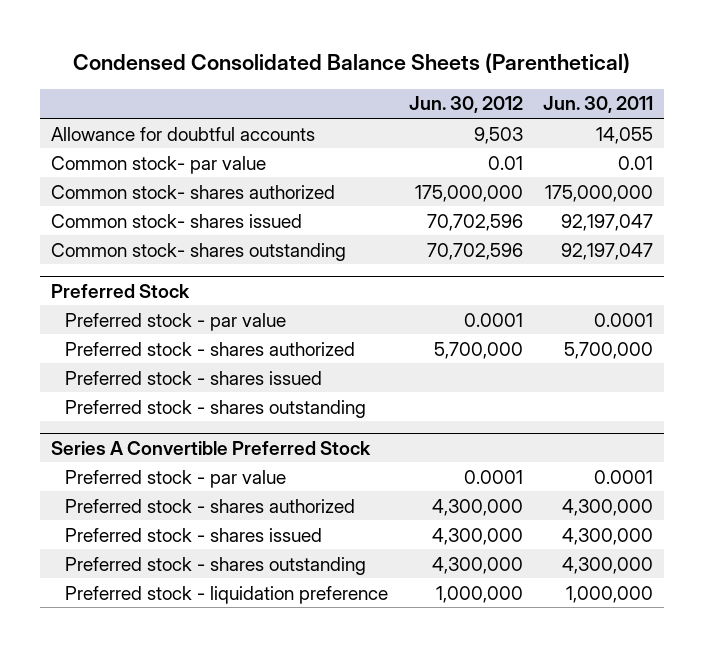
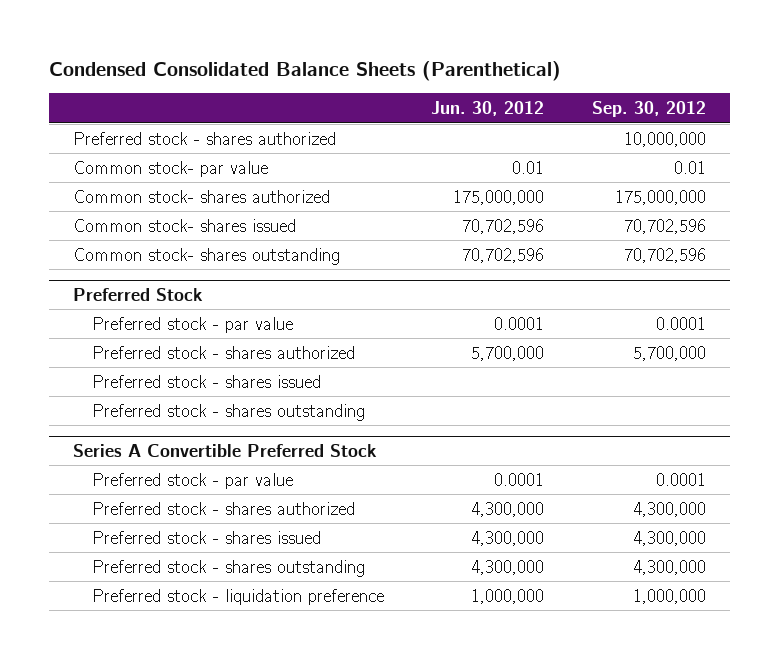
[543,96,654,114] Jun. 30, 2011 -> none
none -> [591,101,706,118] Sep. 30, 2012
[50,126,315,141] Allowance for doubtful accounts -> none
none -> [72,131,336,145] Preferred stock - shares authorized

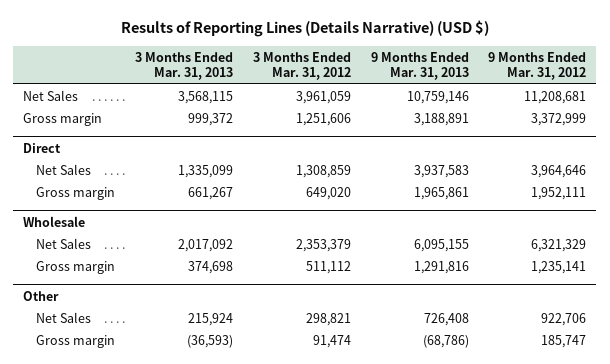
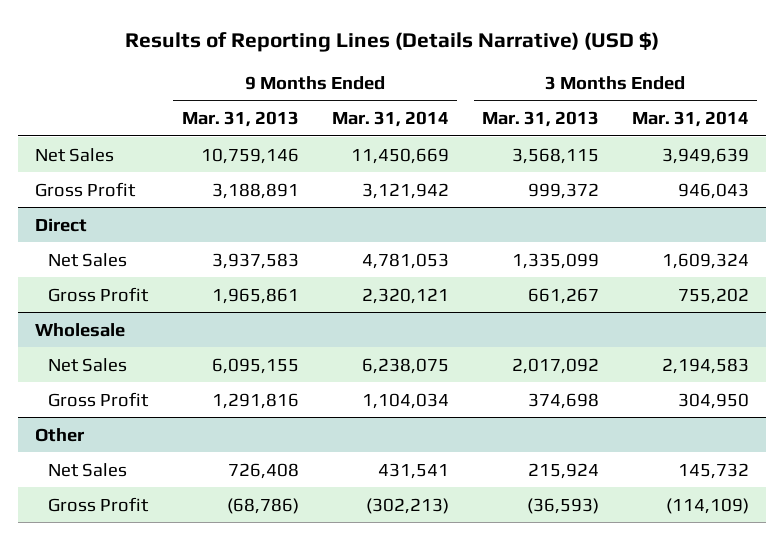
[252,51,351,81] 3 Months Ended Mar. 31, 2012 -> none
[488,51,587,81] 9 Months Ended Mar. 31, 2012 -> none
none -> [331,111,449,128] Mar. 31, 2014
none -> [631,111,749,128] Mar. 31, 2014
[23,112,103,126] Gross margin -> [34,181,136,197] Gross Profit
[35,186,115,200] Gross margin -> [48,286,150,302] Gross Profit
[35,260,115,274] Gross margin -> [48,391,150,407] Gross Profit
[35,334,115,348] Gross margin -> [48,496,150,512] Gross Profit

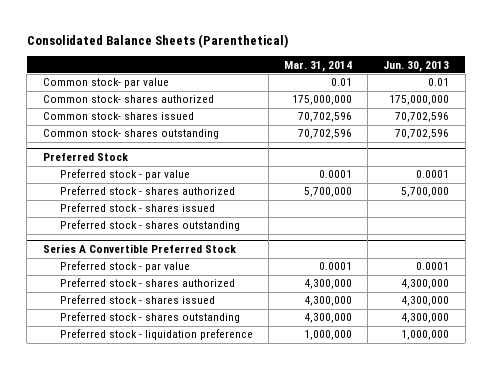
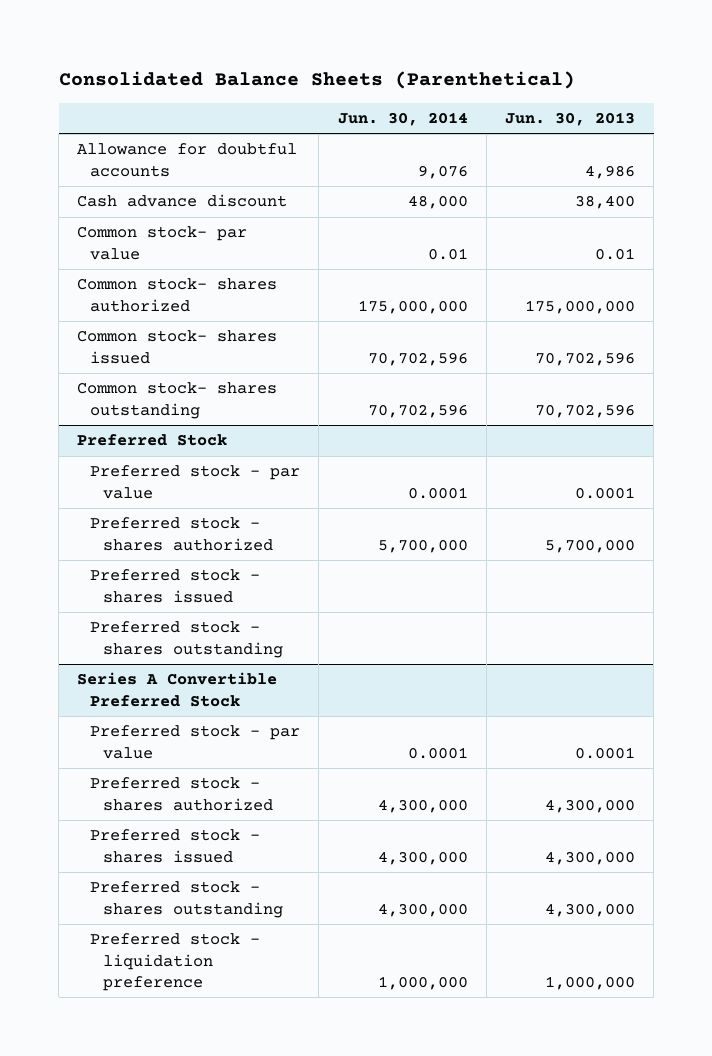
[284,60,353,72] Mar. 31, 2014 -> none
none -> [337,112,468,127] Jun. 30, 2014
none -> [77,143,298,177] Allowance for doubtful accounts
none -> [77,194,288,208] Cash advance discount

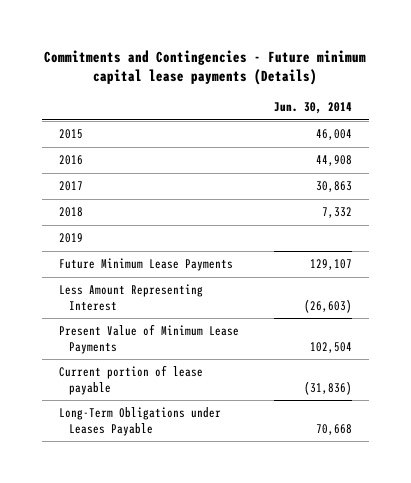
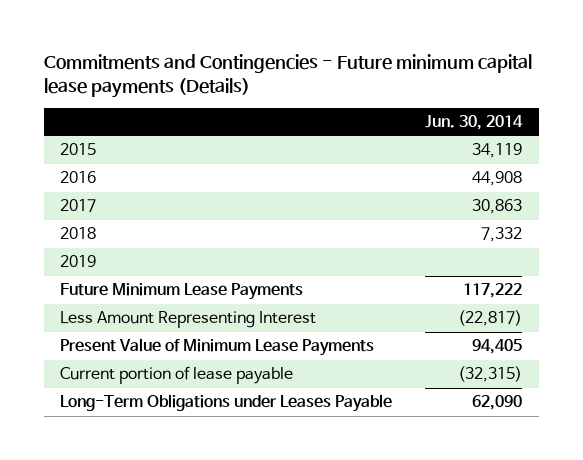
[315,129,352,141] 46,004 -> [472,143,523,159] 34,119
[309,259,352,271] 129,107 -> [463,283,523,299] 117,222
[303,298,352,313] (26,603) -> [458,310,523,327] (22,817)
[309,341,352,353] 102,504 -> [472,339,523,355] 94,405
[303,380,352,395] (31,836) -> [458,366,523,383] (32,315)
[315,423,352,435] 70,668 -> [472,395,523,411] 62,090

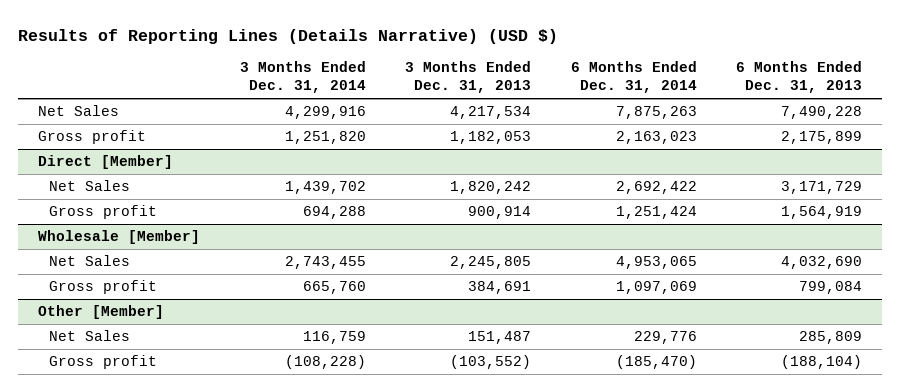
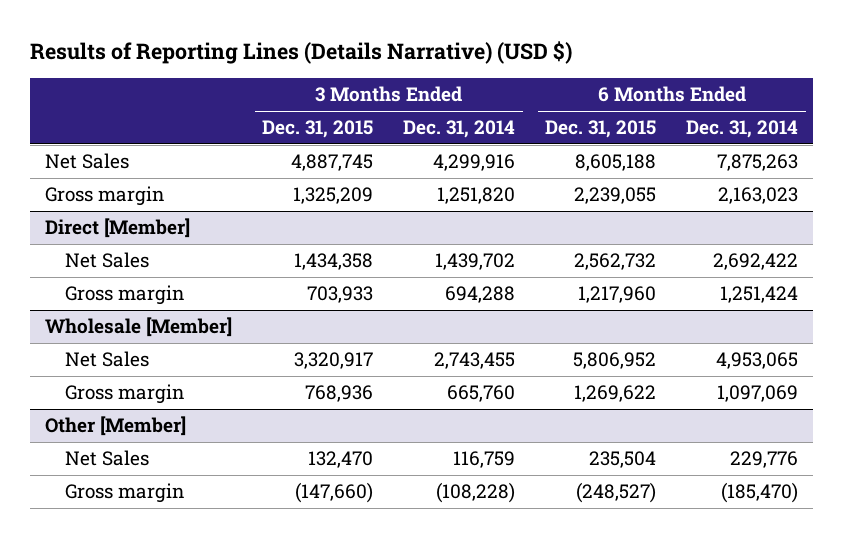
[405,61,532,94] 3 Months Ended Dec. 31, 2013 -> none
[736,61,863,94] 6 Months Ended Dec. 31, 2013 -> none
none -> [262,120,374,139] Dec. 31, 2015
none -> [545,120,657,139] Dec. 31, 2015
[38,130,147,145] Gross profit -> [45,186,166,207] Gross margin
[49,205,158,220] Gross profit -> [64,285,185,306] Gross margin
[49,280,158,295] Gross profit -> [64,384,185,405] Gross margin
[49,355,158,370] Gross profit -> [64,483,185,504] Gross margin

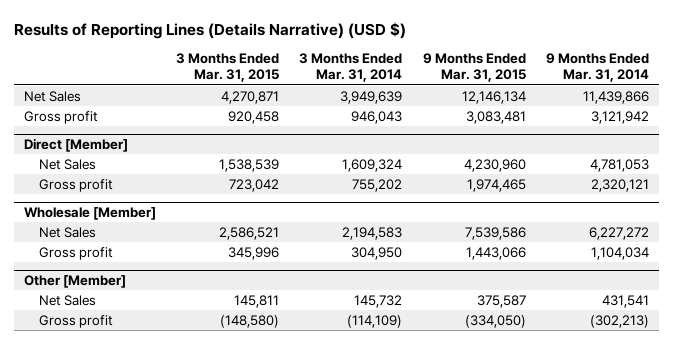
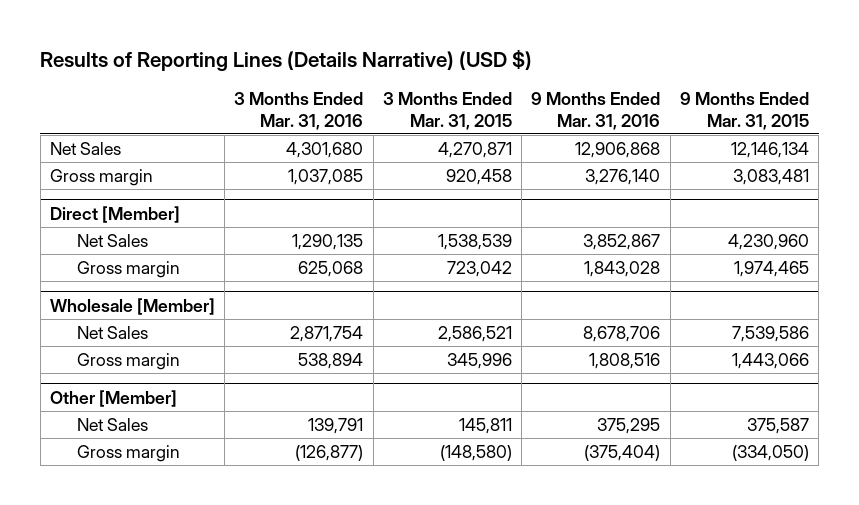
[299,53,403,83] 3 Months Ended Mar. 31, 2014 -> none
[545,53,649,83] 9 Months Ended Mar. 31, 2014 -> none
none -> [234,91,364,130] 3 Months Ended Mar. 31, 2016
none -> [531,91,661,130] 9 Months Ended Mar. 31, 2016
[23,110,98,124] Gross profit -> [49,168,153,186] Gross margin
[38,178,113,192] Gross profit -> [76,260,180,278] Gross margin
[38,246,113,260] Gross profit -> [76,352,180,370] Gross margin
[38,314,113,328] Gross profit -> [76,444,180,462] Gross margin

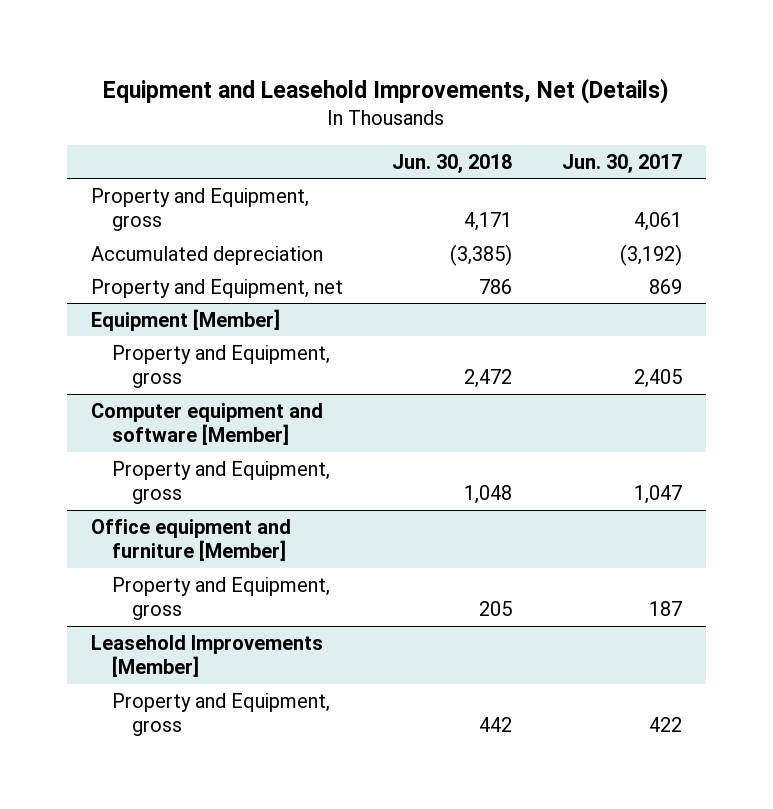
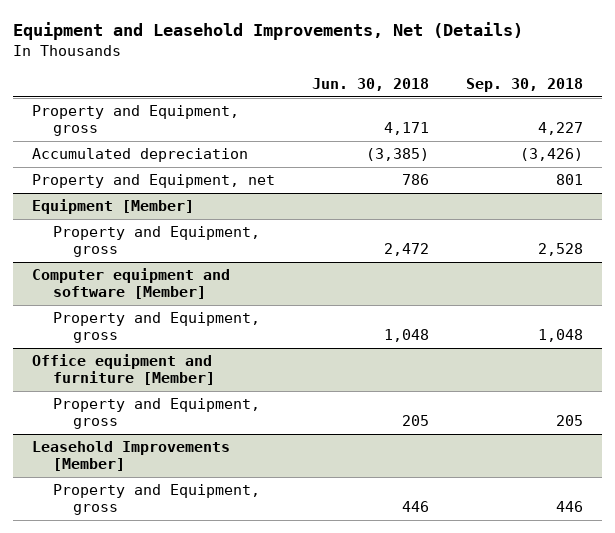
[561,154,682,175] Jun. 30, 2017 -> none
none -> [466,78,584,93] Sep. 30, 2018
[479,717,513,733] 442 -> [402,501,430,513] 446

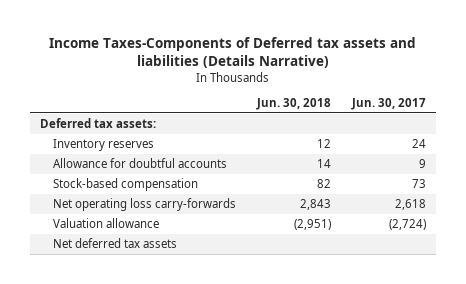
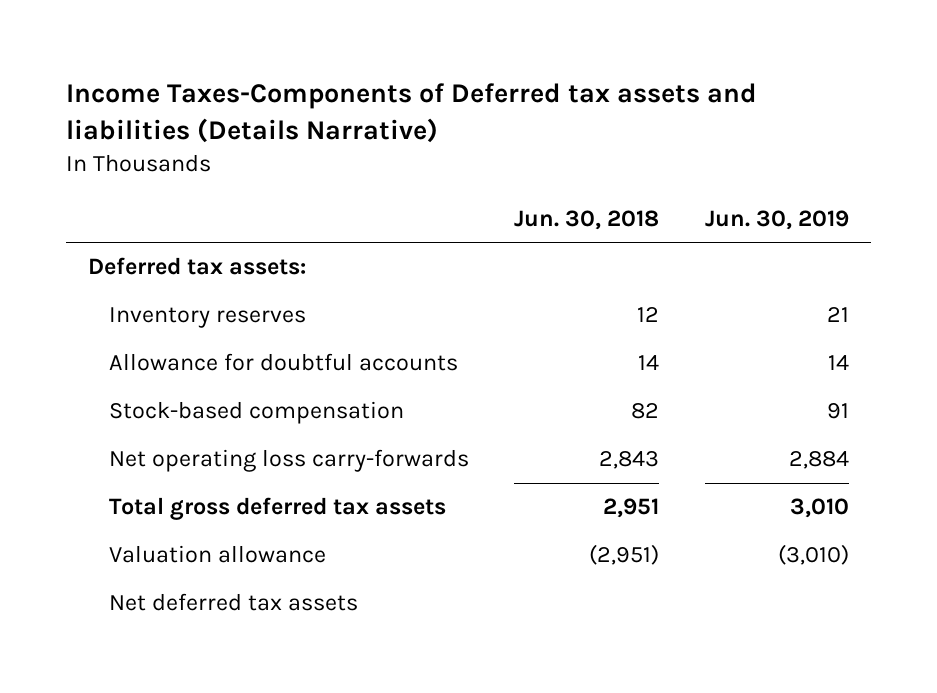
[350,98,426,111] Jun. 30, 2017 -> none
none -> [704,209,849,230] Jun. 30, 2019
none -> [109,497,447,521] Total gross deferred tax assets

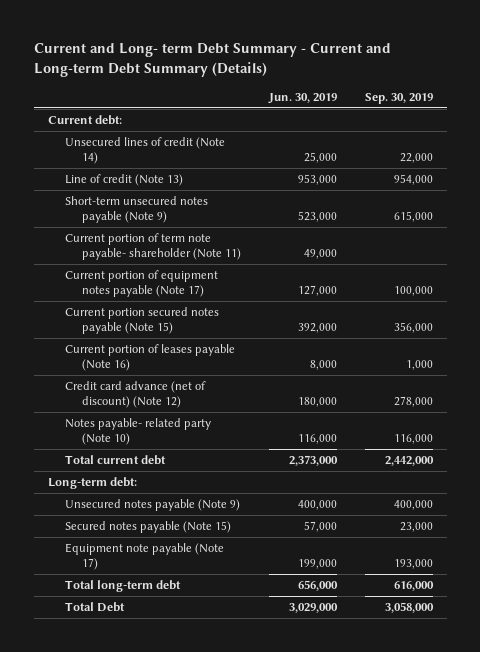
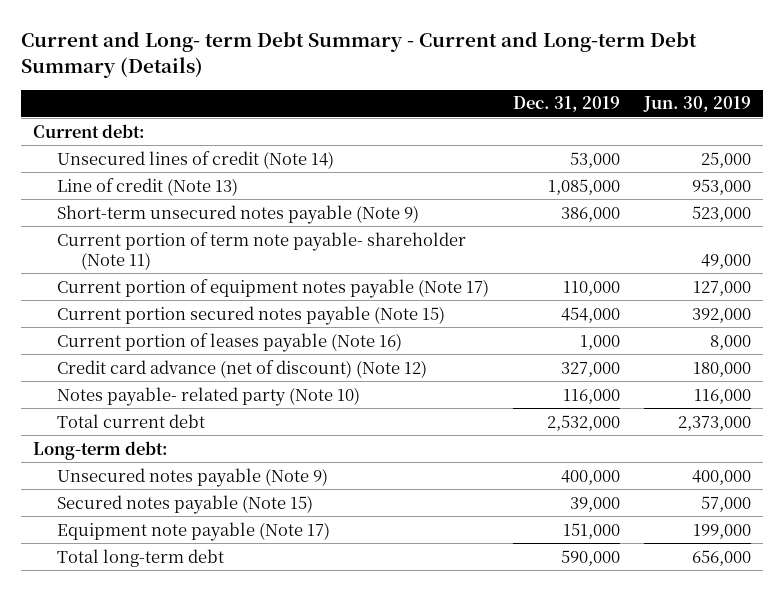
[364,92,433,104] Sep. 30, 2019 -> none
none -> [513,96,621,113] Dec. 31, 2019
[64,602,125,613] Total Debt -> none

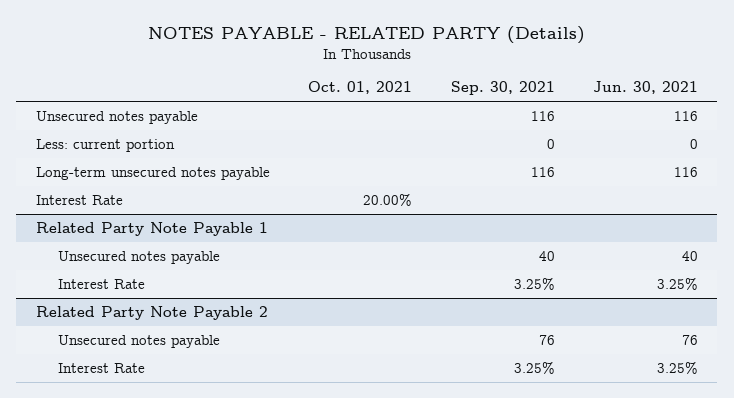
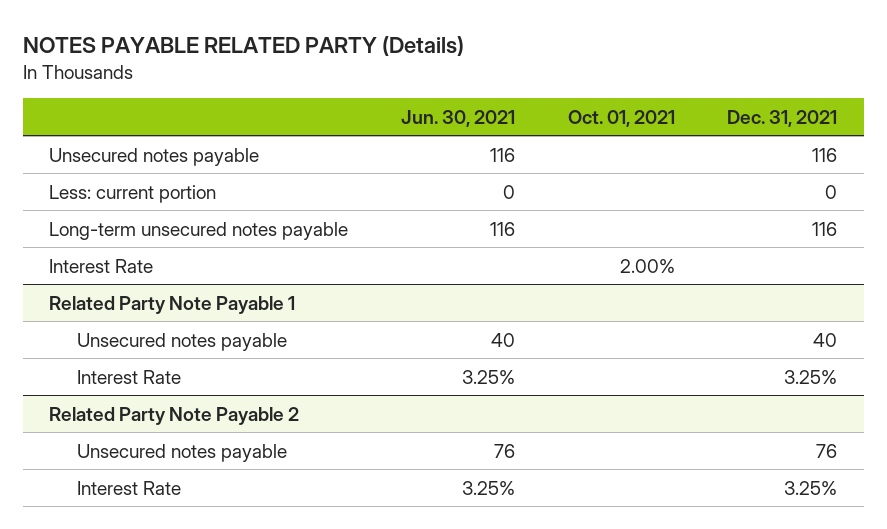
[147,26,585,45] NOTES PAYABLE - RELATED PARTY (Details) -> [22,35,464,56] NOTES PAYABLE RELATED PARTY (Details)
[450,81,555,96] Sep. 30, 2021 -> none
none -> [727,109,838,127] Dec. 31, 2021
[363,193,413,207] 20.00% -> [619,258,675,273] 2.00%

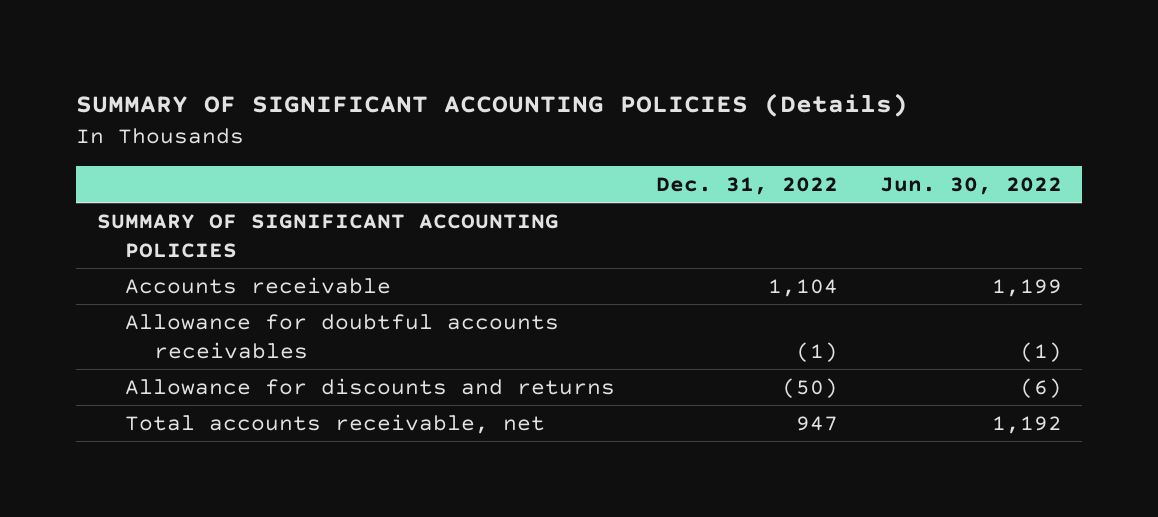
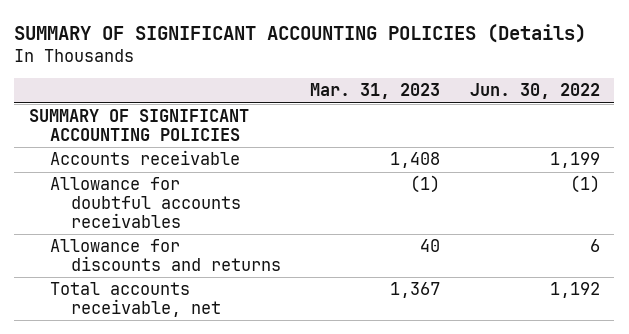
[656,177,839,196] Dec. 31, 2022 -> none
none -> [310,83,441,100] Mar. 31, 2023
[1019,377,1062,398] (6) -> [589,239,600,253] 6

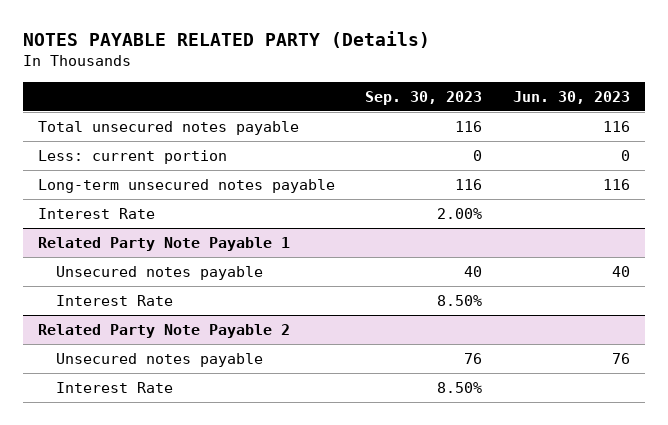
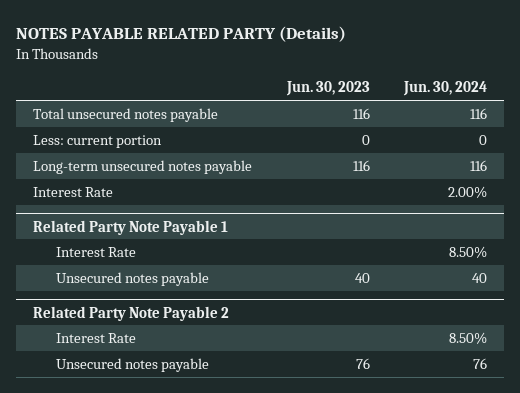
[365,90,483,105] Sep. 30, 2023 -> none
none -> [402,81,487,97] Jun. 30, 2024
[55,266,263,281] Unsecured notes payable -> [55,271,209,286] Unsecured notes payable
[55,353,263,368] Unsecured notes payable -> [55,357,209,372] Unsecured notes payable

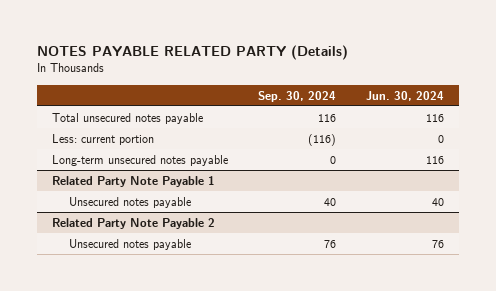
[285,81,370,97] Jun. 30, 2023 -> none
none -> [258,90,337,102] Sep. 30, 2024
[33,186,114,197] Interest Rate -> none
[55,246,136,257] Interest Rate -> none
[55,332,136,343] Interest Rate -> none

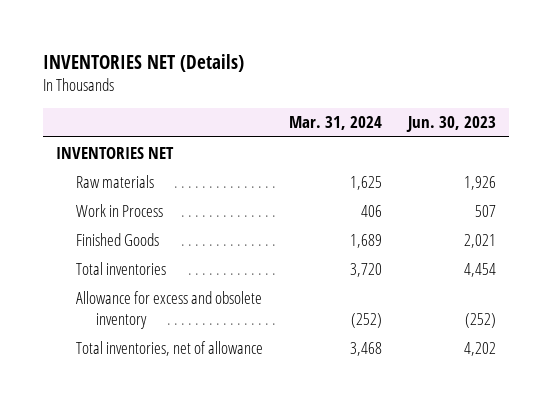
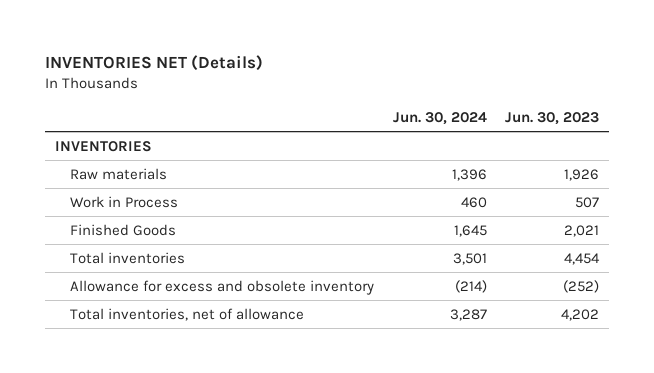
[288,116,382,131] Mar. 31, 2024 -> none
none -> [392,111,487,125] Jun. 30, 2024
[55,146,174,159] INVENTORIES NET -> [54,140,152,152] INVENTORIES

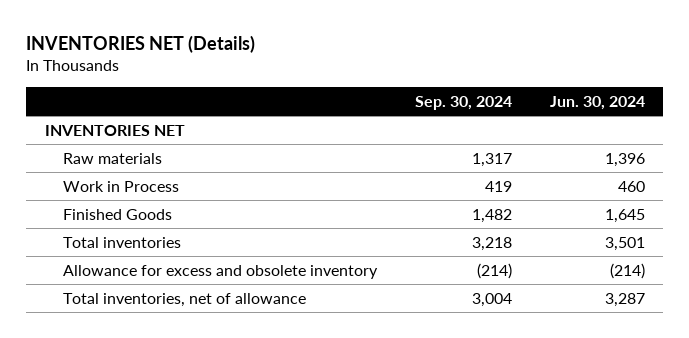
[505,111,600,125] Jun. 30, 2023 -> none
none -> [415,95,513,110] Sep. 30, 2024
[54,140,152,152] INVENTORIES -> [44,124,185,136] INVENTORIES NET

